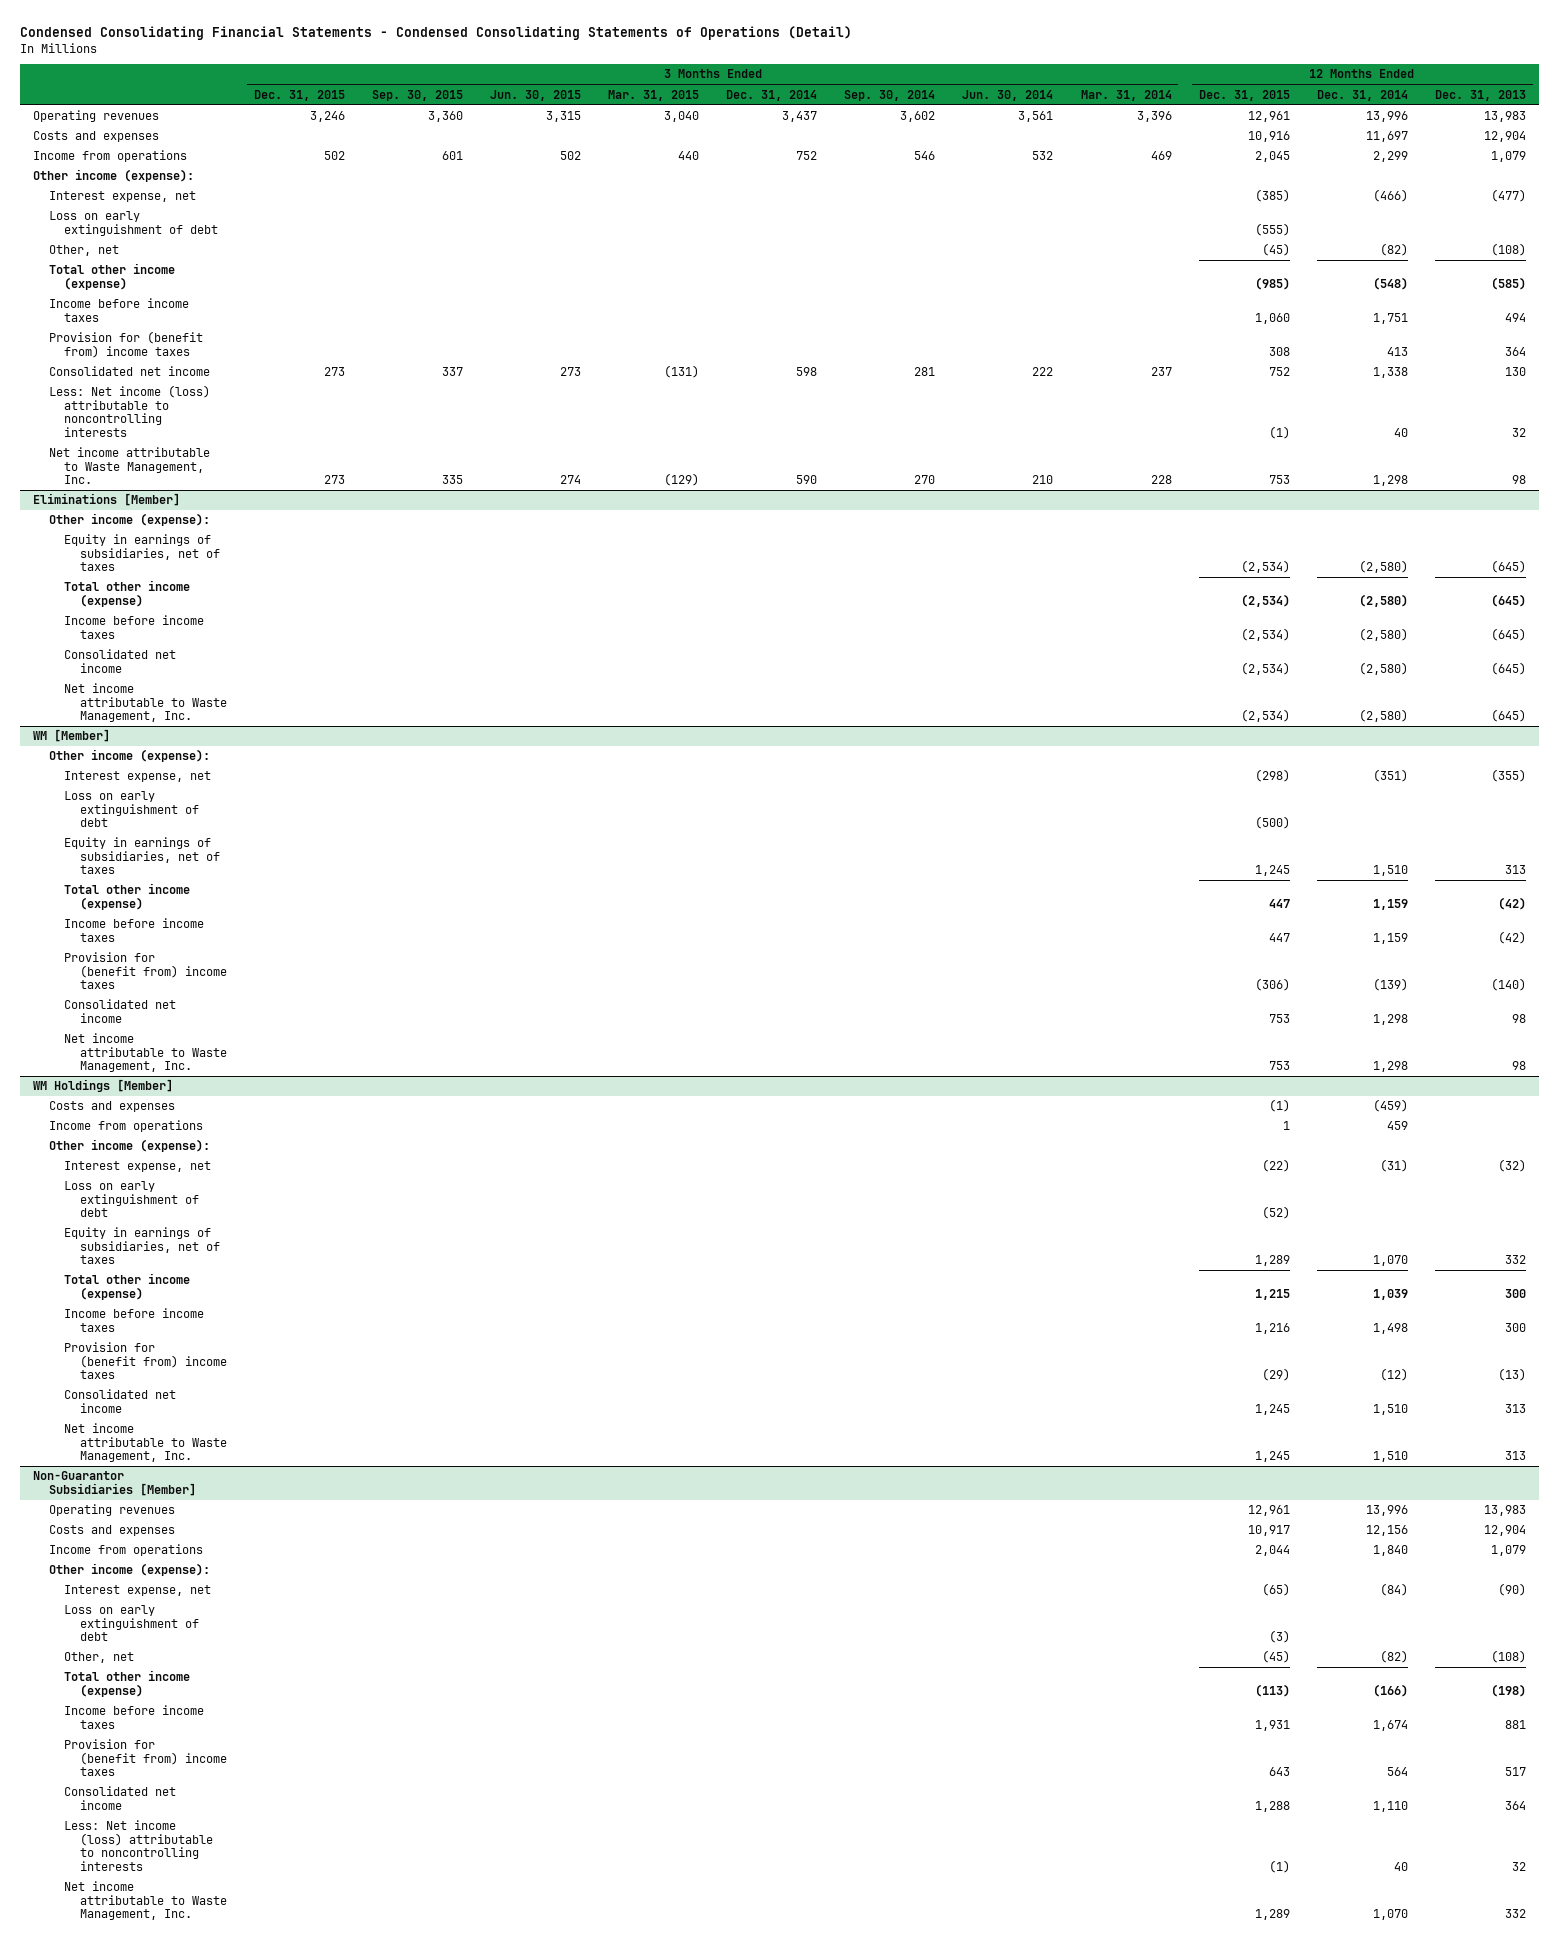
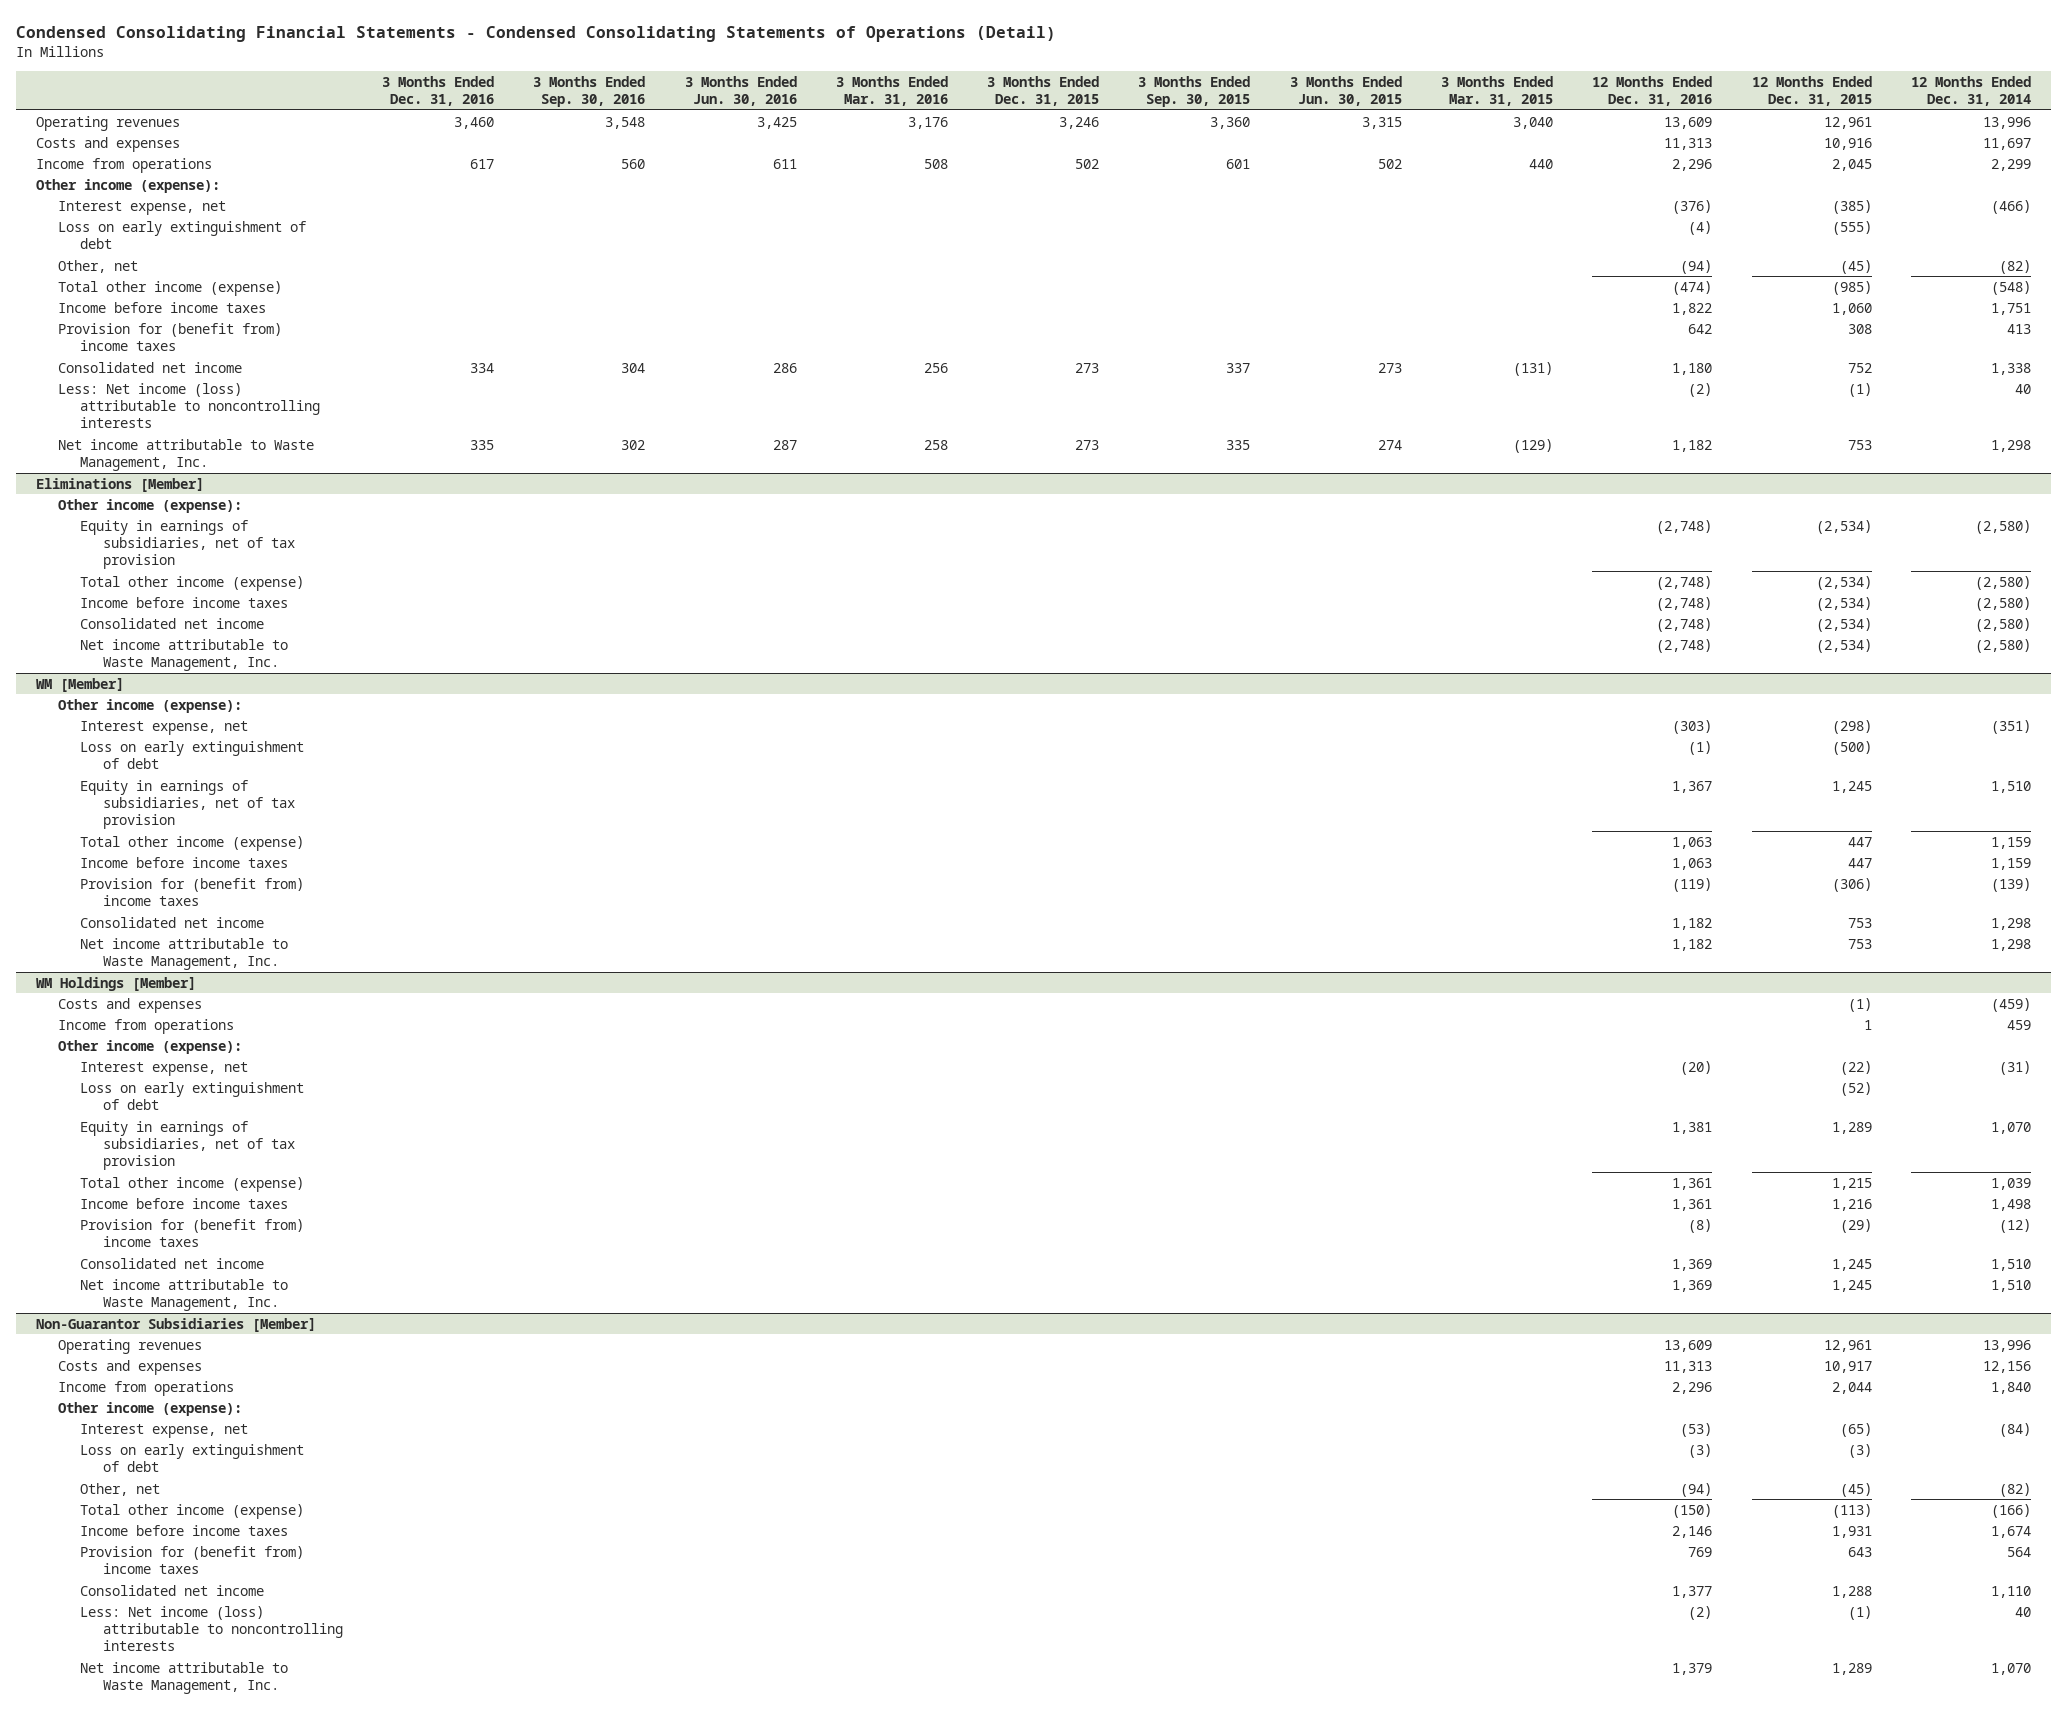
[726,89,818,101] Dec. 31, 2014 -> none
[844,89,936,101] Sep. 30, 2014 -> none
[962,89,1054,101] Jun. 30, 2014 -> none
[1080,89,1172,101] Mar. 31, 2014 -> none
[1434,89,1526,101] Dec. 31, 2013 -> none
none -> [381,75,494,106] 3 Months Ended Dec. 31, 2016
none -> [533,75,646,107] 3 Months Ended Sep. 30, 2016
none -> [684,75,797,106] 3 Months Ended Jun. 30, 2016
none -> [835,75,948,106] 3 Months Ended Mar. 31, 2016
none -> [1592,75,1713,106] 12 Months Ended Dec. 31, 2016
[64,534,220,572] Equity in earnings of subsidiaries, net of taxes -> [80,519,295,570] Equity in earnings of subsidiaries, net of tax provision
[64,837,220,875] Equity in earnings of subsidiaries, net of taxes -> [80,779,295,830] Equity in earnings of subsidiaries, net of tax provision
[64,1227,220,1265] Equity in earnings of subsidiaries, net of taxes -> [80,1120,295,1171] Equity in earnings of subsidiaries, net of tax provision

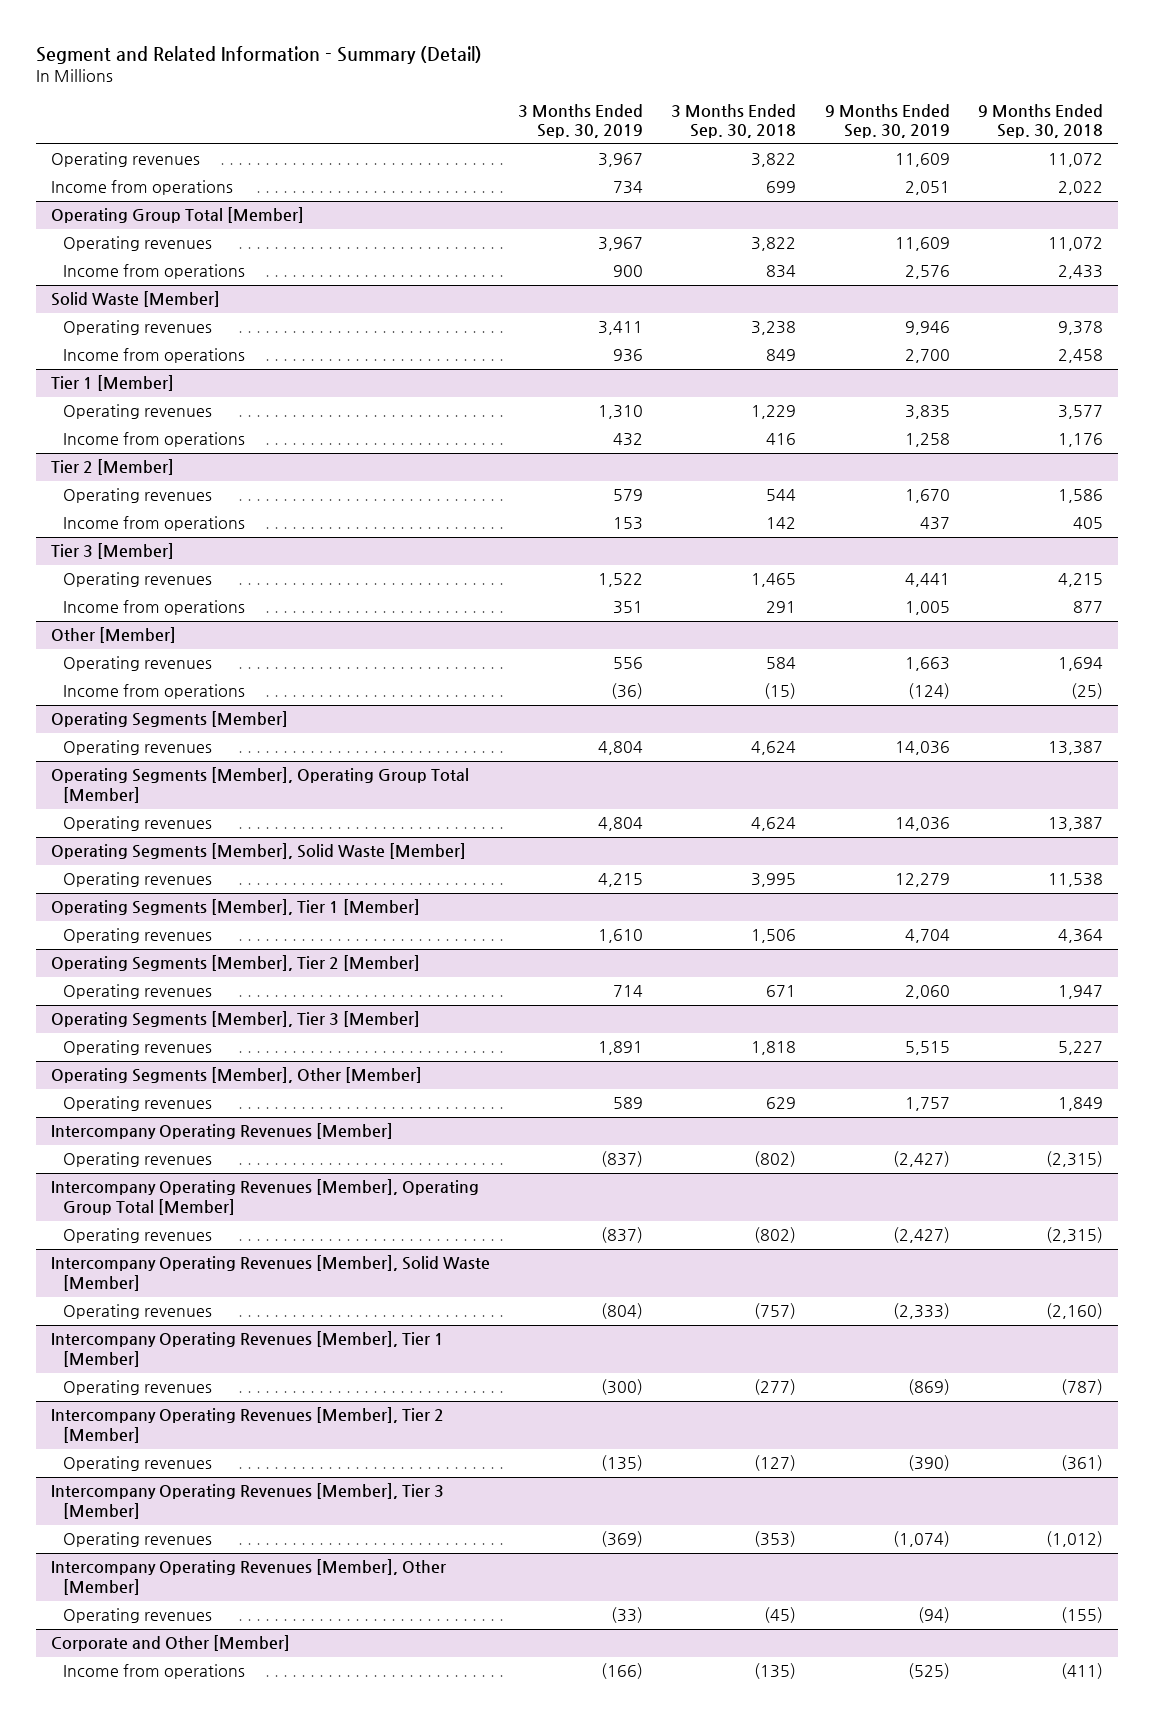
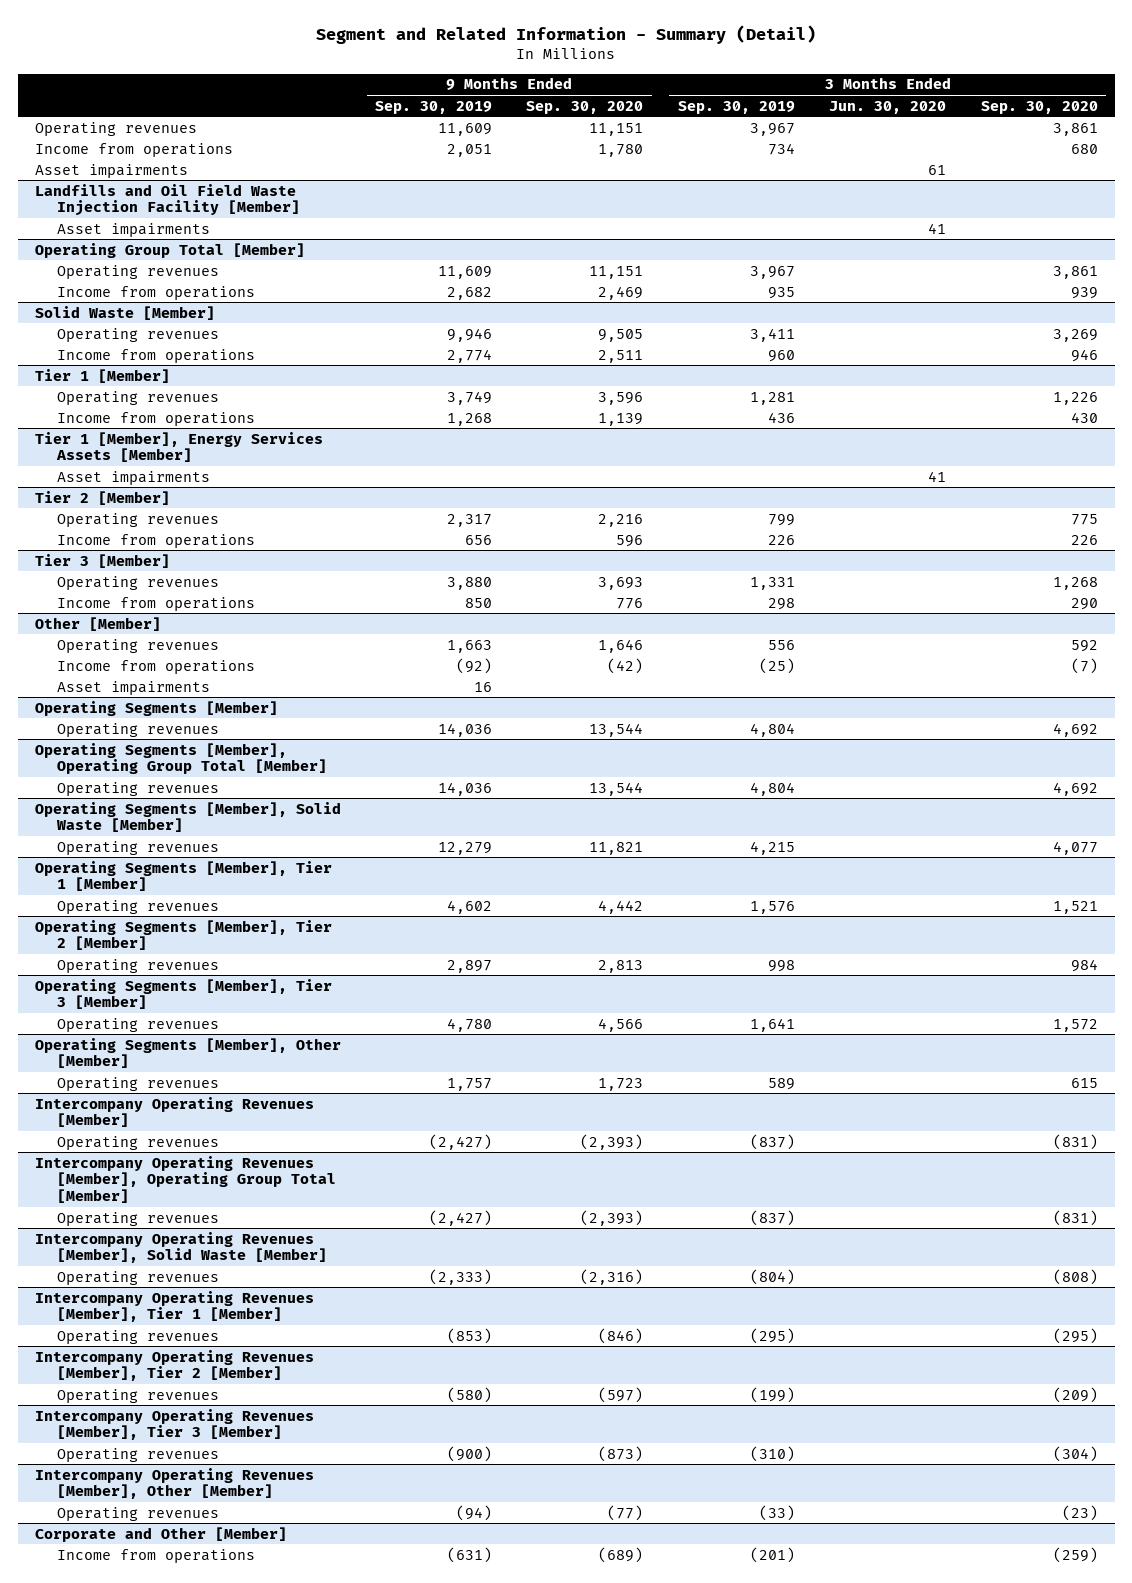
[671,103,797,139] 3 Months Ended Sep. 30, 2018 -> none
[978,103,1104,139] 9 Months Ended Sep. 30, 2018 -> none
none -> [526,100,644,114] Sep. 30, 2020
none -> [829,100,947,114] Jun. 30, 2020
none -> [980,100,1098,114] Sep. 30, 2020
none -> [34,163,188,178] Asset impairments
none -> [34,183,301,217] Landfills and Oil Field Waste Injection Facility [Member]
none -> [57,222,211,237] Asset impairments
[613,265,644,278] 900 -> [767,286,795,299] 935
[904,265,950,280] 2,576 -> [447,286,493,300] 2,682
[613,349,644,363] 936 -> [767,349,795,362] 960
[904,349,950,364] 2,700 -> [447,348,493,363] 2,774
[598,405,644,420] 1,310 -> [749,391,795,405] 1,281
[904,405,950,420] 3,835 -> [447,390,493,405] 3,749
[613,433,644,447] 432 -> [767,411,795,423] 436
[904,433,950,448] 1,258 -> [447,412,493,426] 1,268
none -> [34,431,323,463] Tier 1 [Member], Energy Services Assets [Member]
none -> [57,470,211,485] Asset impairments
[613,489,644,502] 579 -> [767,513,795,526] 799
[904,489,950,504] 1,670 -> [447,513,493,527] 2,317
[613,517,644,531] 153 -> [767,534,795,545] 226
[919,517,950,531] 437 -> [465,534,493,545] 656
[598,573,644,588] 1,522 -> [749,576,795,590] 1,331
[904,573,950,588] 4,441 -> [447,576,493,590] 3,880
[613,601,644,615] 351 -> [767,597,795,610] 298
[904,601,950,616] 1,005 -> [465,597,493,608] 850
[611,683,644,700] (36) -> [758,657,795,674] (25)
[907,683,950,700] (124) -> [456,657,493,674] (92)
none -> [57,680,211,695] Asset impairments
[598,929,644,944] 1,610 -> [749,900,795,914] 1,576
[904,929,950,944] 4,704 -> [447,899,493,914] 4,602
[613,985,644,998] 714 -> [767,959,795,972] 998
[904,985,950,1000] 2,060 -> [447,959,493,973] 2,897
[598,1041,644,1056] 1,891 -> [749,1017,795,1032] 1,641
[904,1041,950,1056] 5,515 -> [447,1017,493,1032] 4,780
[601,1379,644,1396] (300) -> [749,1327,795,1344] (295)
[907,1379,950,1396] (869) -> [447,1327,493,1344] (853)
[601,1455,644,1472] (135) -> [749,1386,795,1403] (199)
[907,1455,950,1472] (390) -> [447,1386,493,1403] (580)
[601,1531,644,1548] (369) -> [749,1445,795,1462] (310)
[892,1531,950,1548] (1,074) -> [447,1445,493,1462] (900)
[601,1663,644,1680] (166) -> [749,1546,795,1563] (201)
[907,1663,950,1680] (525) -> [447,1546,493,1563] (631)

